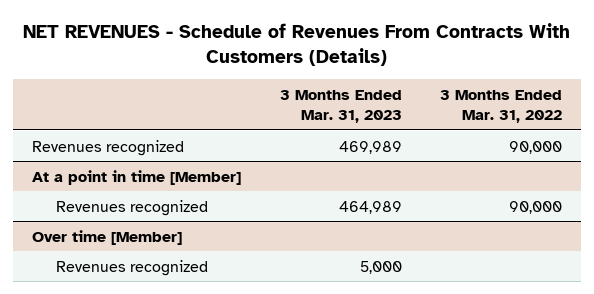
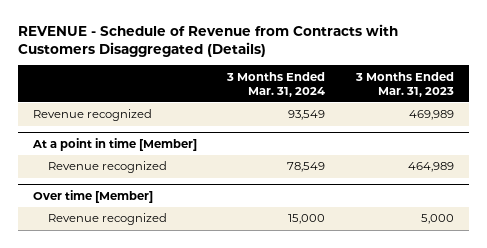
[23,23,571,67] NET REVENUES - Schedule of Revenues From Contracts With Customers (Details) -> [18,24,399,57] REVENUE - Schedule of Revenue from Contracts with Customers Disaggregated (Details)
[439,90,562,124] 3 Months Ended Mar. 31, 2022 -> none
none -> [226,71,326,97] 3 Months Ended Mar. 31, 2024
[32,139,185,156] Revenues recognized -> [33,109,153,122] Revenue recognized
[55,199,208,216] Revenues recognized -> [47,161,167,174] Revenue recognized
[55,259,208,276] Revenues recognized -> [47,213,167,226] Revenue recognized

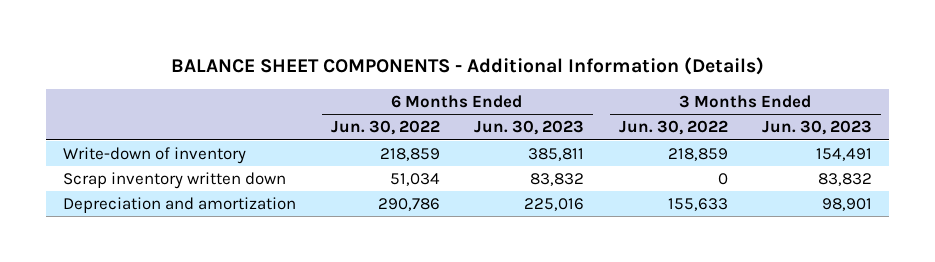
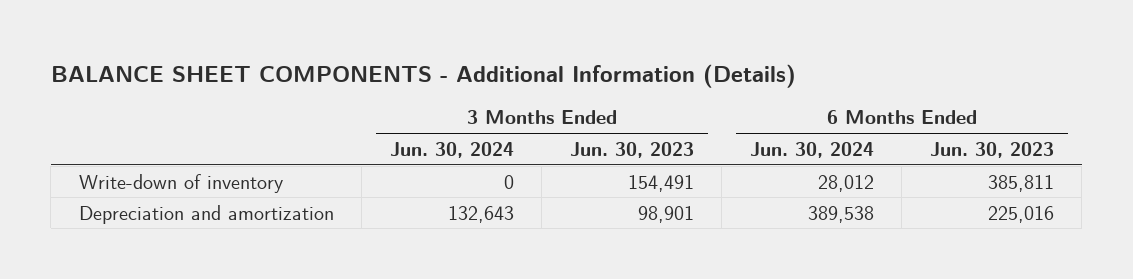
[330,120,440,136] Jun. 30, 2022 -> none
[618,120,728,136] Jun. 30, 2022 -> none
none -> [389,141,514,158] Jun. 30, 2024
none -> [749,141,874,158] Jun. 30, 2024
[63,172,287,190] Scrap inventory written down -> none

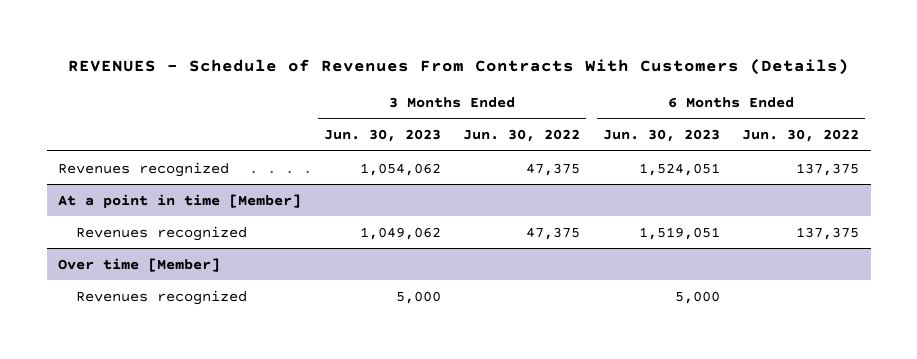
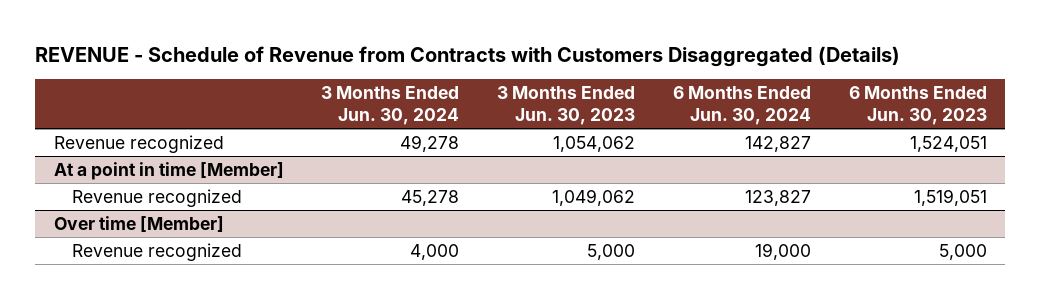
[67,58,849,75] REVENUES - Schedule of Revenues From Contracts With Customers (Details) -> [34,45,900,67] REVENUE - Schedule of Revenue from Contracts with Customers Disaggregated (Details)
[463,129,581,143] Jun. 30, 2022 -> none
[742,129,860,143] Jun. 30, 2022 -> none
none -> [321,86,460,125] 3 Months Ended Jun. 30, 2024
none -> [672,86,811,125] 6 Months Ended Jun. 30, 2024
[58,161,230,177] Revenues recognized -> [53,135,224,154] Revenue recognized
[76,225,248,241] Revenues recognized -> [71,189,242,208] Revenue recognized
[76,289,248,305] Revenues recognized -> [71,243,242,262] Revenue recognized

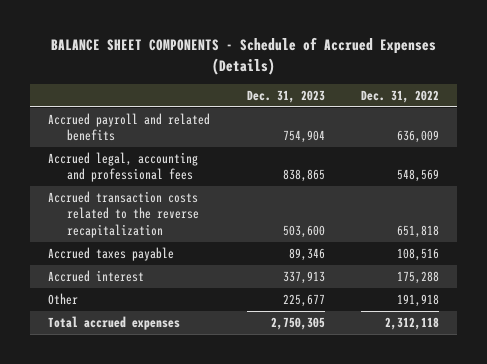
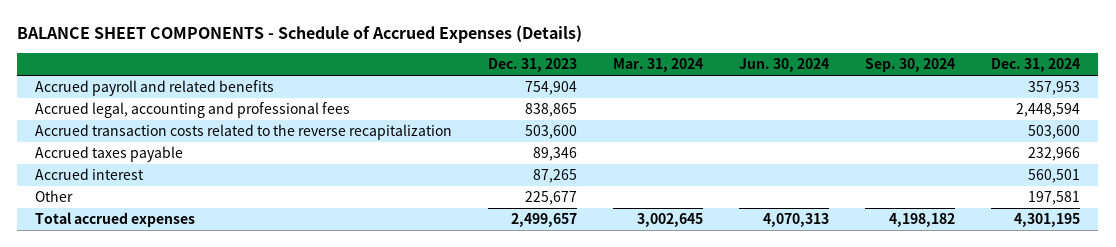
[360,90,439,104] Dec. 31, 2022 -> none
none -> [613,58,704,73] Mar. 31, 2024
none -> [739,58,830,73] Jun. 30, 2024
none -> [865,58,956,73] Sep. 30, 2024
none -> [991,58,1081,73] Dec. 31, 2024
[282,271,325,285] 337,913 -> [533,169,578,184] 87,265
[270,317,325,331] 2,750,305 -> [511,213,578,228] 2,499,657

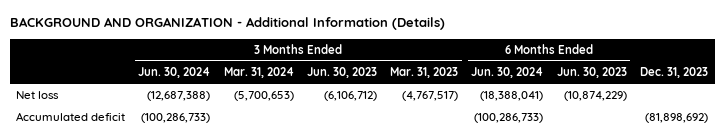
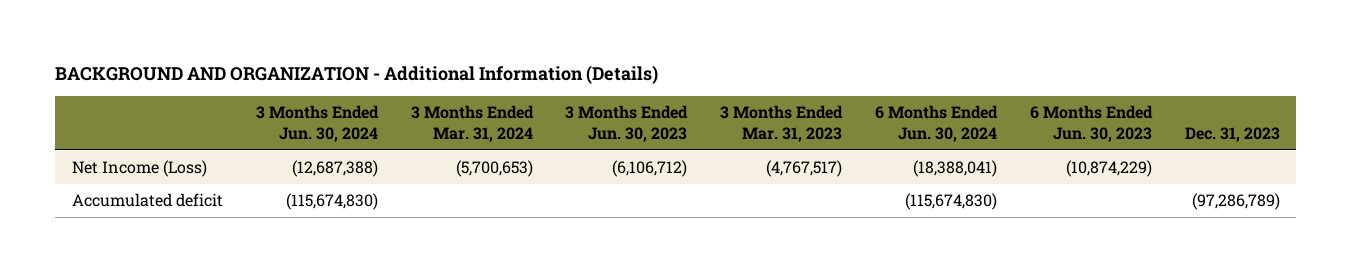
[16,91,60,100] Net loss -> [71,160,207,178] Net Income (Loss)
[141,113,211,124] (100,286,733) -> [285,193,378,211] (115,674,830)
[474,113,544,124] (100,286,733) -> [905,193,998,211] (115,674,830)
[644,113,708,124] (81,898,692) -> [1191,193,1280,211] (97,286,789)

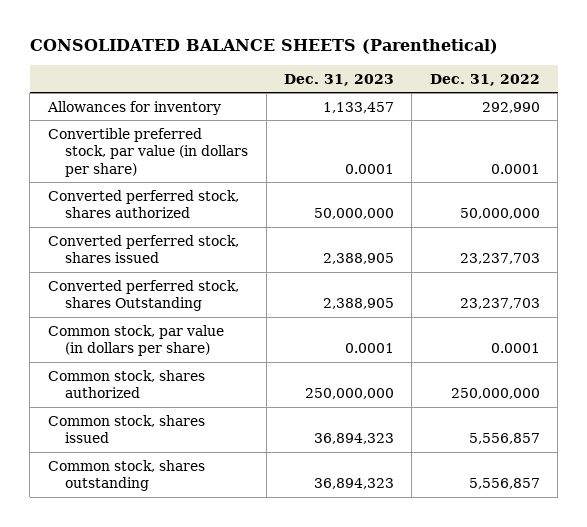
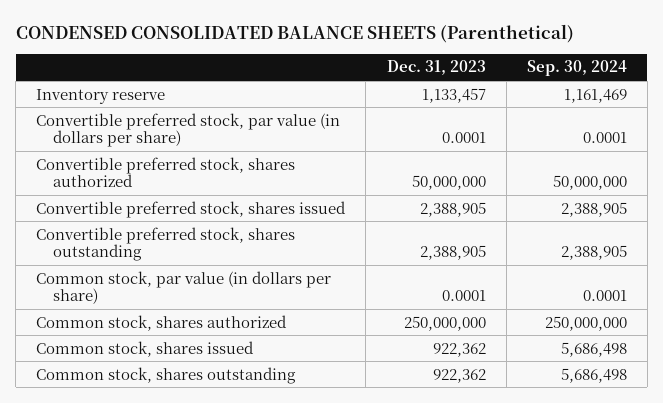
[29,39,498,55] CONSOLIDATED BALANCE SHEETS (Parenthetical) -> [15,23,574,43] CONDENSED CONSOLIDATED BALANCE SHEETS (Parenthetical)
[429,73,540,86] Dec. 31, 2022 -> none
none -> [526,60,627,77] Sep. 30, 2024
[46,100,221,115] Allowances for inventory -> [36,88,166,104] Inventory reserve
[47,189,239,219] Converted perferred stock, shares authorized -> [36,156,296,188] Convertible preferred stock, shares authorized
[47,234,239,264] Converted perferred stock, shares issued -> [36,200,347,218] Convertible preferred stock, shares issued
[47,279,239,312] Converted perferred stock, shares Outstanding -> [36,226,296,262] Convertible preferred stock, shares outstanding
[313,433,394,445] 36,894,323 -> [432,342,486,357] 922,362
[313,478,394,490] 36,894,323 -> [432,368,486,383] 922,362

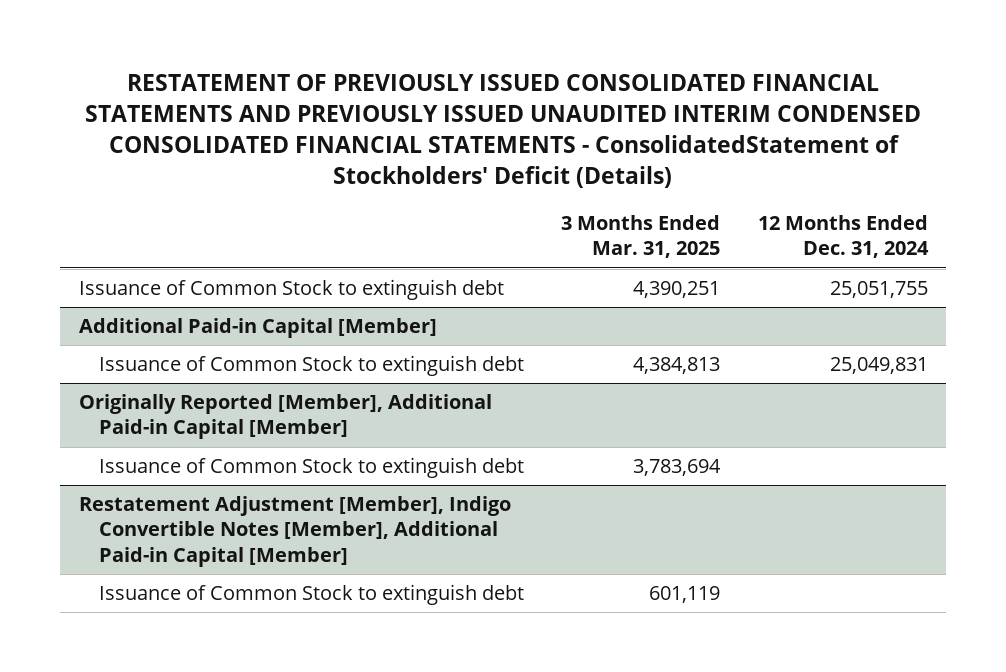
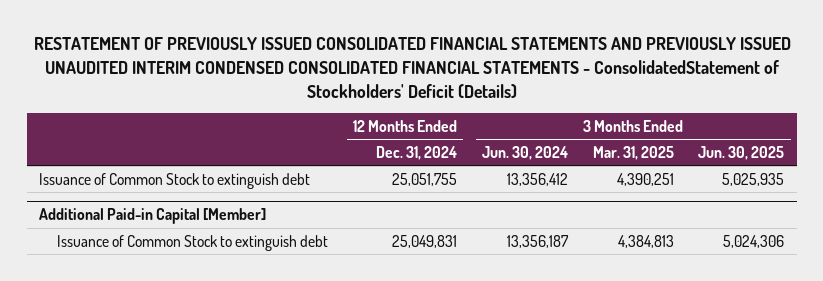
none -> [481,145,568,160] Jun. 30, 2024
none -> [698,145,785,160] Jun. 30, 2025
[78,394,492,440] Originally Reported [Member], Additional Paid-in Capital [Member] -> none
[98,457,524,479] Issuance of Common Stock to extinguish debt -> none
[78,496,511,567] Restatement Adjustment [Member], Indigo Convertible Notes [Member], Additional Paid-in Capital [Member] -> none
[98,584,524,606] Issuance of Common Stock to extinguish debt -> none

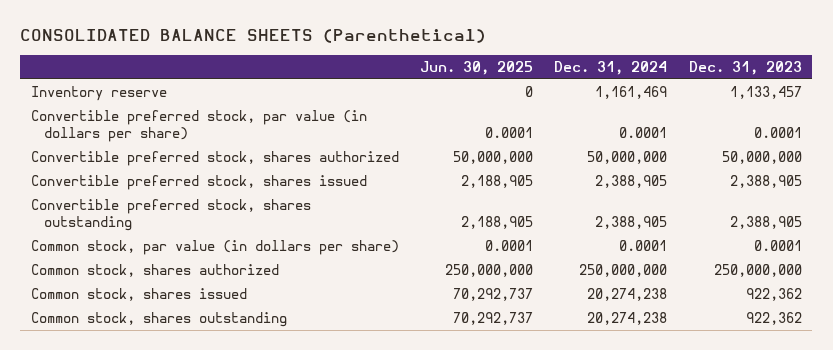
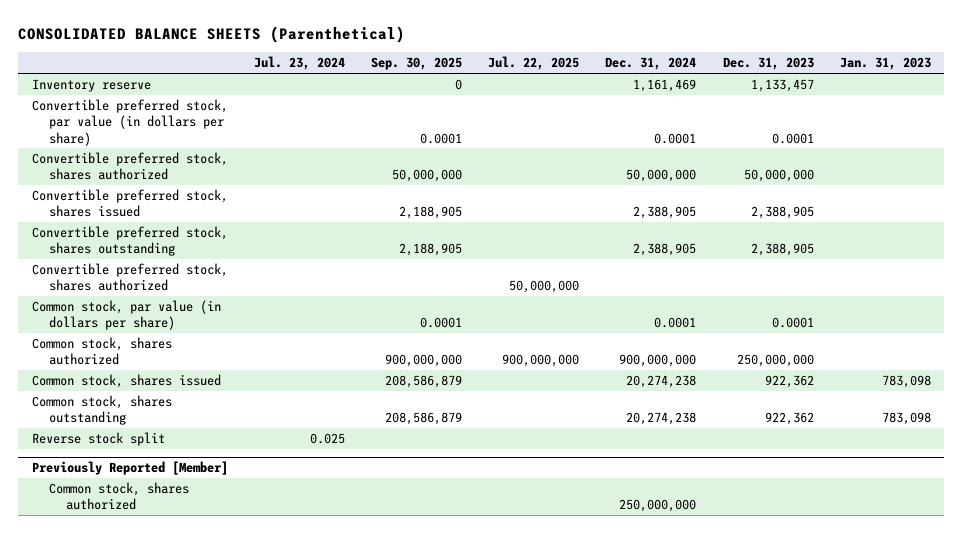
[420,61,534,76] Jun. 30, 2025 -> none
none -> [253,56,345,71] Jul. 23, 2024
none -> [371,57,463,71] Sep. 30, 2025
none -> [488,56,580,71] Jul. 22, 2025
none -> [839,57,931,71] Jan. 31, 2023
none -> [31,263,228,292] Convertible preferred stock, shares authorized
[579,264,668,278] 250,000,000 -> [619,354,697,368] 900,000,000
none -> [31,432,165,447] Reverse stock split
none -> [31,461,228,476] Previously Reported [Member]
none -> [48,482,189,511] Common stock, shares authorized

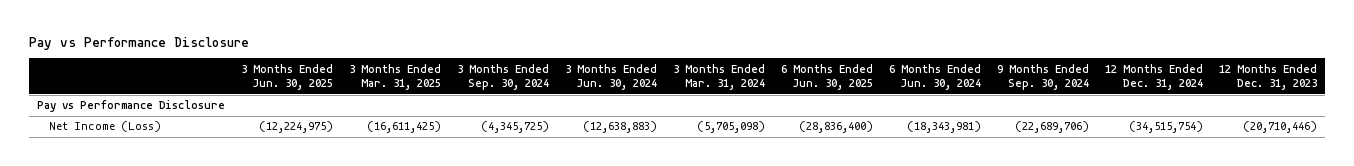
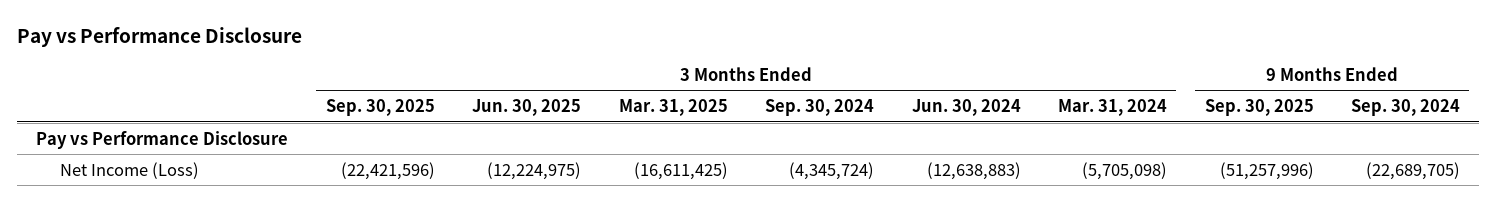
[780,63,873,91] 6 Months Ended Jun. 30, 2025 -> none
[889,63,982,91] 6 Months Ended Jun. 30, 2024 -> none
[1105,63,1204,91] 12 Months Ended Dec. 31, 2024 -> none
[1219,63,1318,91] 12 Months Ended Dec. 31, 2023 -> none
none -> [325,99,435,117] Sep. 30, 2025
none -> [1204,99,1314,117] Sep. 30, 2025
[480,121,549,134] (4,345,725) -> [789,161,875,180] (4,345,724)
[1015,121,1090,134] (22,689,706) -> [1366,161,1461,180] (22,689,705)

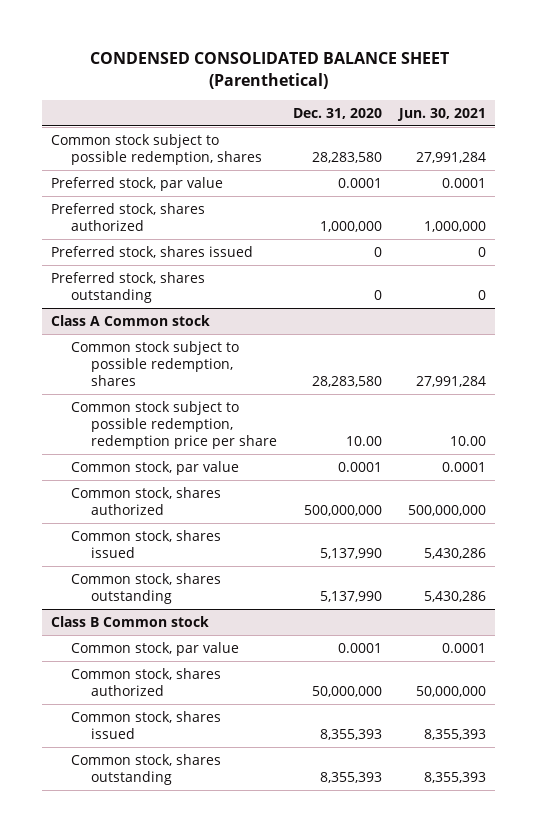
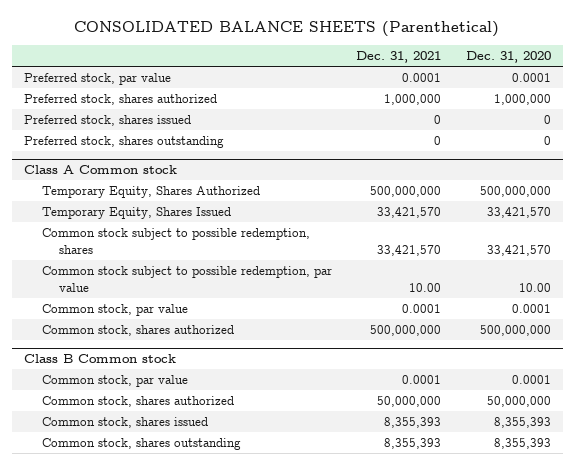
[89,52,449,89] CONDENSED CONSOLIDATED BALANCE SHEET (Parenthetical) -> [74,21,500,38] CONSOLIDATED BALANCE SHEETS (Parenthetical)
[397,107,487,121] Jun. 30, 2021 -> none
none -> [356,51,442,64] Dec. 31, 2021
[50,133,262,166] Common stock subject to possible redemption, shares -> none
none -> [41,185,260,198] Temporary Equity, Shares Authorized
none -> [41,206,231,219] Temporary Equity, Shares Issued
[312,376,383,388] 28,283,580 -> [486,244,551,256] 33,421,570
[70,400,277,450] Common stock subject to possible redemption, redemption price per share -> [41,265,332,292] Common stock subject to possible redemption, par value
[70,529,221,559] Common stock, shares issued -> none
[70,572,221,605] Common stock, shares outstanding -> none

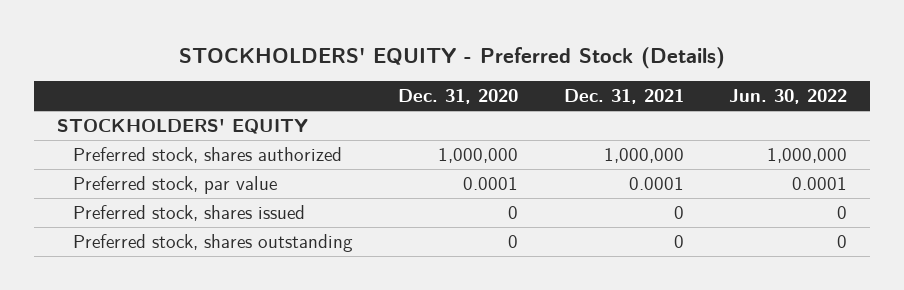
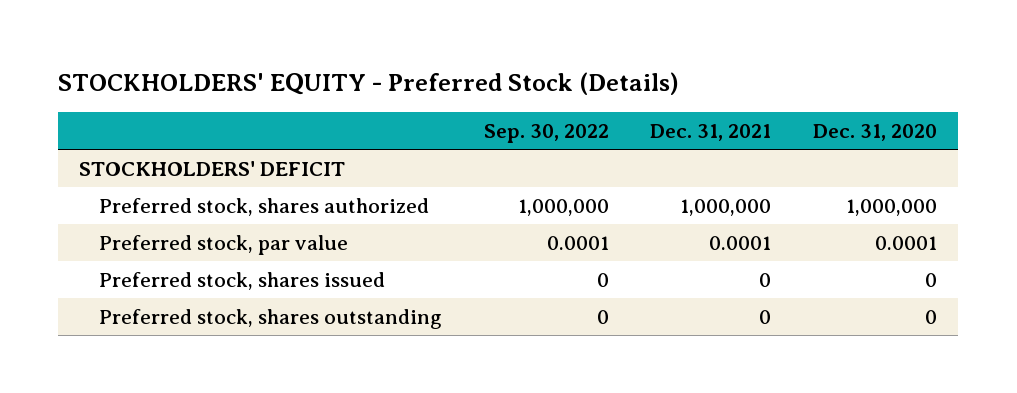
[729,89,848,105] Jun. 30, 2022 -> none
none -> [483,124,609,144] Sep. 30, 2022
[56,119,308,135] STOCKHOLDERS' EQUITY -> [79,160,346,176] STOCKHOLDERS' DEFICIT

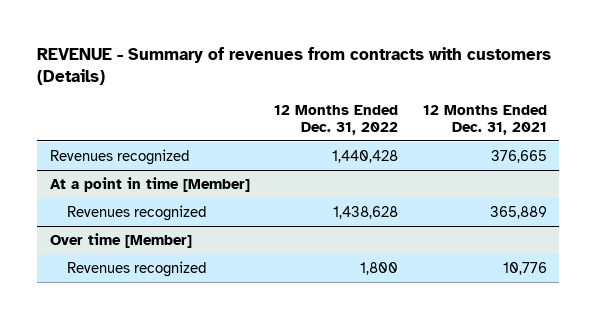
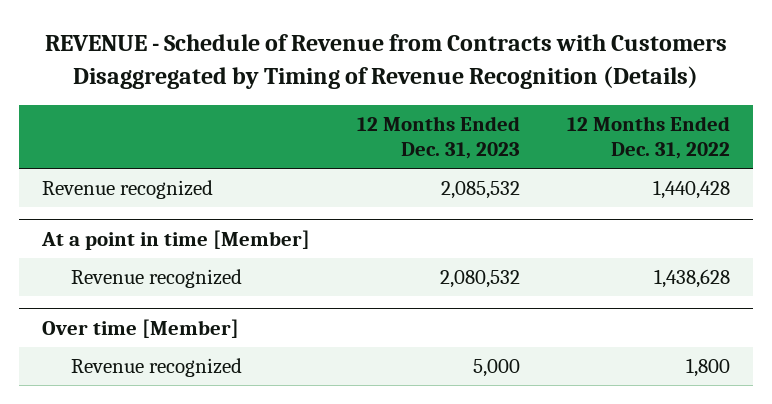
[37,46,552,85] REVENUE - Summary of revenues from contracts with customers (Details) -> [44,34,727,89] REVENUE - Schedule of Revenue from Contracts with Customers Disaggregated by Timing of Revenue Recognition (Details)
[423,104,548,136] 12 Months Ended Dec. 31, 2021 -> none
none -> [356,116,520,160] 12 Months Ended Dec. 31, 2023
[49,148,189,165] Revenues recognized -> [42,180,214,200] Revenue recognized
[67,204,207,221] Revenues recognized -> [70,269,242,289] Revenue recognized
[67,260,207,277] Revenues recognized -> [70,358,242,378] Revenue recognized

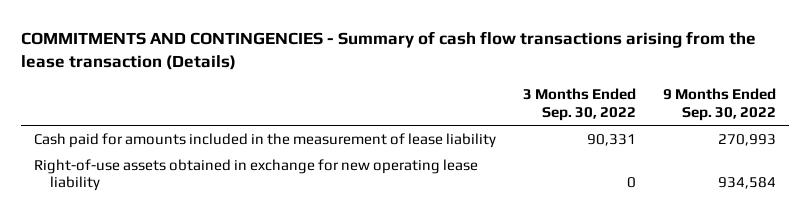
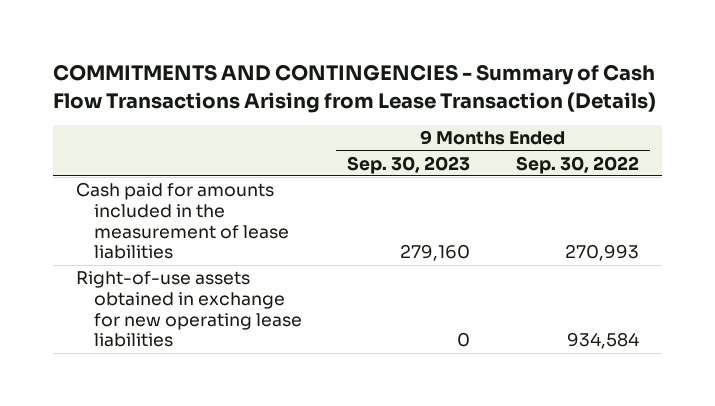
[20,30,756,70] COMMITMENTS AND CONTINGENCIES - Summary of cash flow transactions arising from the lease transaction (Details) -> [53,64,657,113] COMMITMENTS AND CONTINGENCIES - Summary of Cash Flow Transactions Arising from Lease Transaction (Details)
[523,88,637,121] 3 Months Ended Sep. 30, 2022 -> none
none -> [347,155,471,174] Sep. 30, 2023
[34,132,497,148] Cash paid for amounts included in the measurement of lease liability -> [76,182,289,260] Cash paid for amounts included in the measurement of lease liabilities
[34,158,479,192] Right-of-use assets obtained in exchange for new operating lease liability -> [76,271,302,348] Right-of-use assets obtained in exchange for new operating lease liabilities

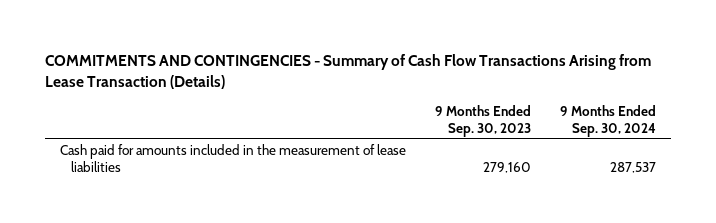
[516,155,640,174] Sep. 30, 2022 -> none
none -> [560,104,657,138] 9 Months Ended Sep. 30, 2024
[76,271,302,348] Right-of-use assets obtained in exchange for new operating lease liabilities -> none

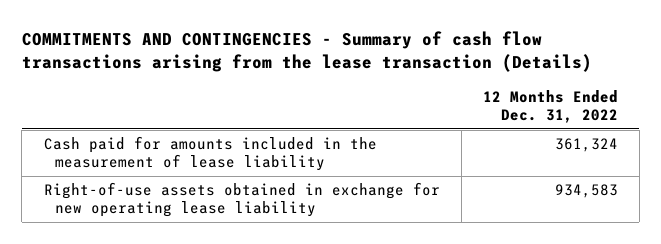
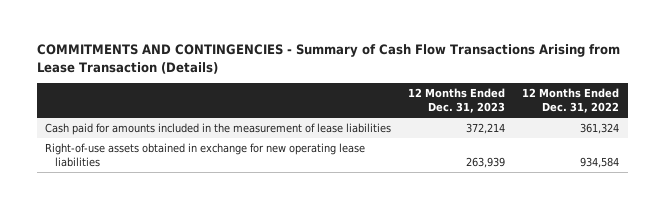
[21,31,592,73] COMMITMENTS AND CONTINGENCIES - Summary of cash flow transactions arising from the lease transaction (Details) -> [36,44,620,74] COMMITMENTS AND CONTINGENCIES - Summary of Cash Flow Transactions Arising from Lease Transaction (Details)
none -> [408,88,506,114] 12 Months Ended Dec. 31, 2023
[43,136,377,171] Cash paid for amounts included in the measurement of lease liability -> [45,123,392,136] Cash paid for amounts included in the measurement of lease liabilities
[43,182,440,217] Right-of-use assets obtained in exchange for new operating lease liability -> [45,143,366,168] Right-of-use assets obtained in exchange for new operating lease liabilities
[554,184,618,199] 934,583 -> [580,157,620,169] 934,584

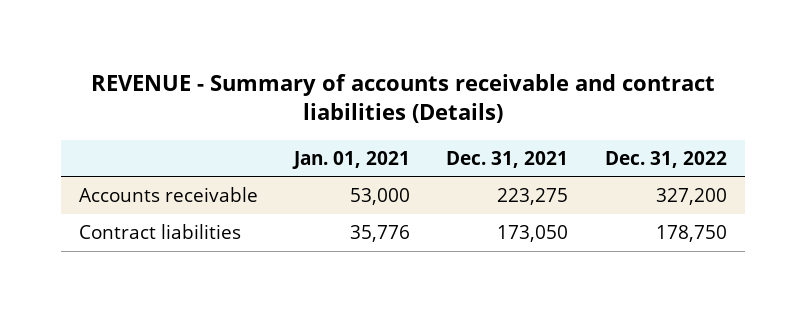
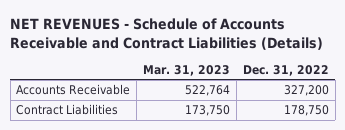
[90,73,715,124] REVENUE - Summary of accounts receivable and contract liabilities (Details) -> [10,17,324,50] NET REVENUES - Schedule of Accounts Receivable and Contract Liabilities (Details)
[292,150,411,169] Jan. 01, 2021 -> none
[446,150,569,168] Dec. 31, 2021 -> none
none -> [143,64,231,76] Mar. 31, 2023
[78,187,258,203] Accounts receivable -> [16,84,131,96] Accounts Receivable
[78,224,241,240] Contract liabilities -> [16,104,119,116] Contract Liabilities

